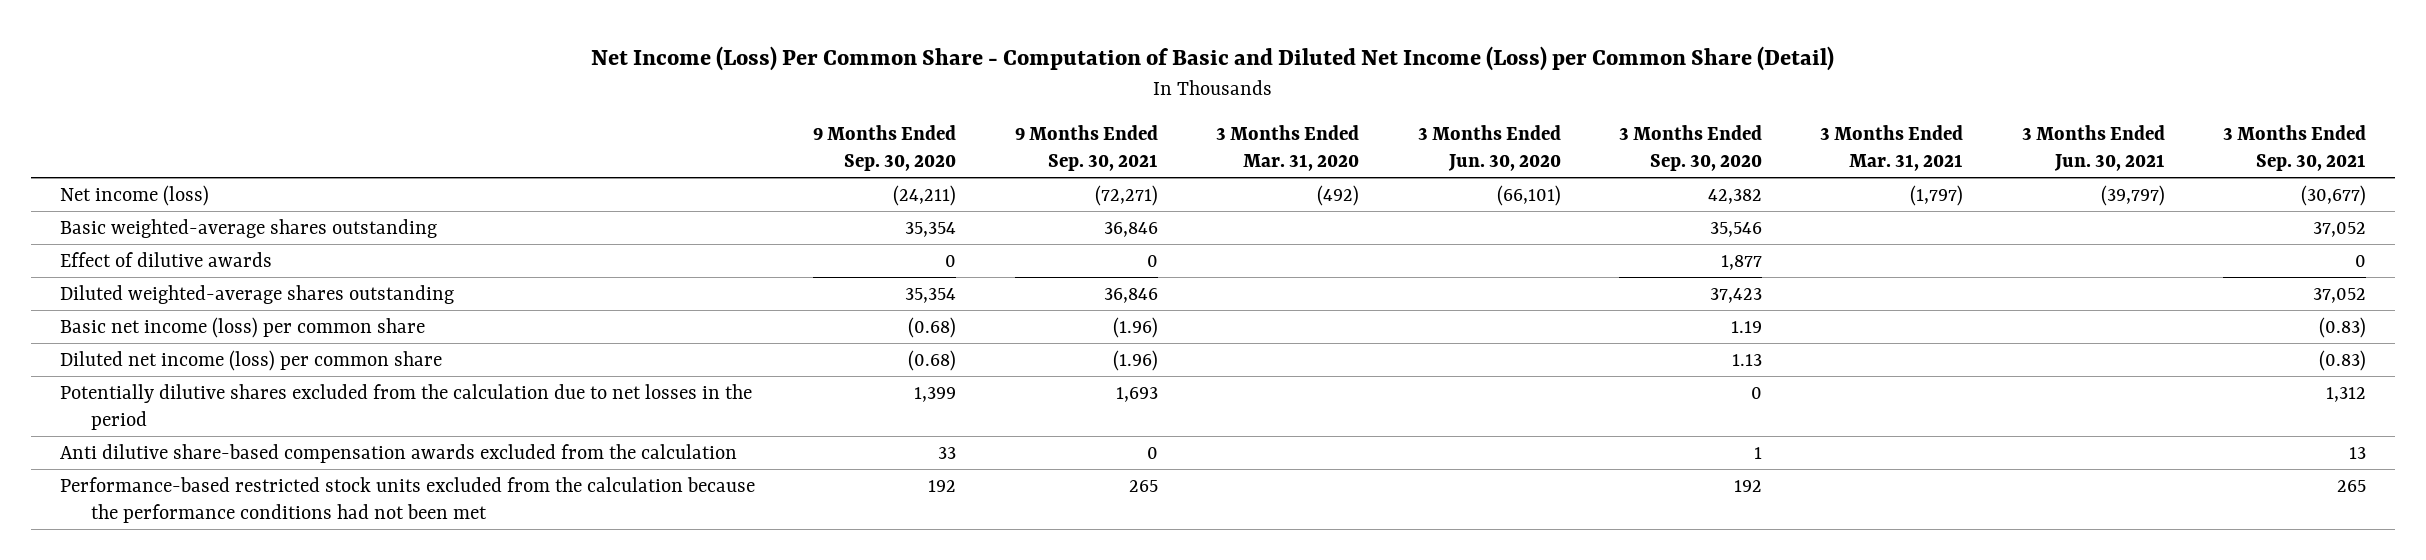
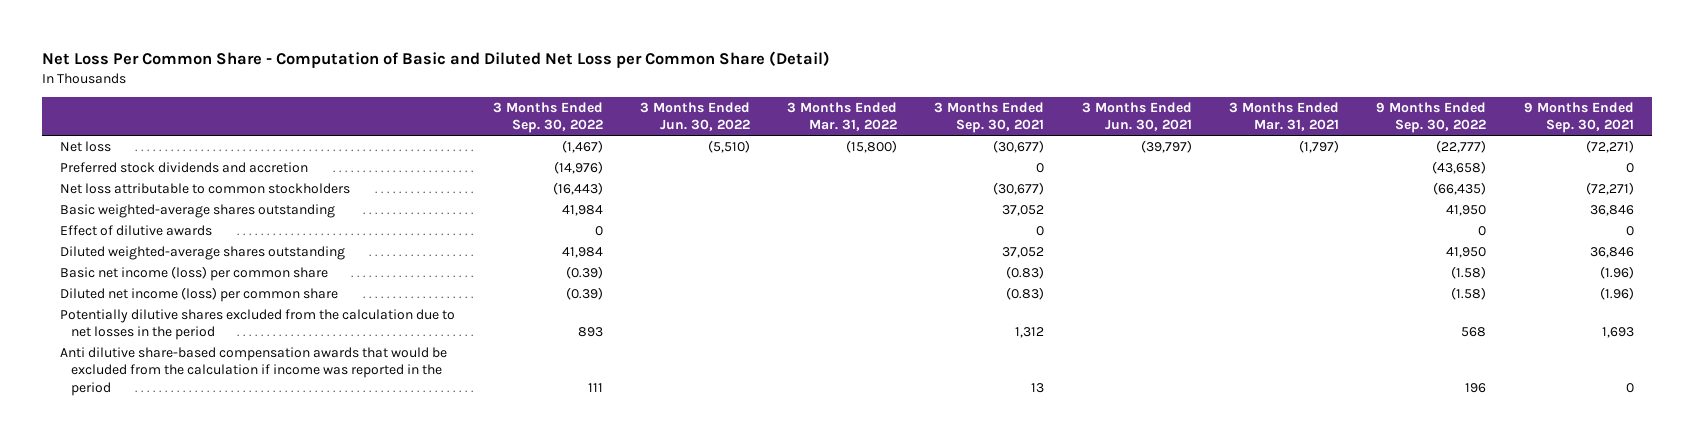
[591,46,1835,72] Net Income (Loss) Per Common Share - Computation of Basic and Diluted Net Income (Loss) per Common Share (Detail) -> [41,50,830,68] Net Loss Per Common Share - Computation of Basic and Diluted Net Loss per Common Share (Detail)
[813,125,957,172] 9 Months Ended Sep. 30, 2020 -> none
[1216,125,1360,172] 3 Months Ended Mar. 31, 2020 -> none
[1417,125,1561,172] 3 Months Ended Jun. 30, 2020 -> none
[1618,125,1762,172] 3 Months Ended Sep. 30, 2020 -> none
none -> [492,102,603,134] 3 Months Ended Sep. 30, 2022
none -> [639,102,750,132] 3 Months Ended Jun. 30, 2022
none -> [787,102,898,132] 3 Months Ended Mar. 31, 2022
none -> [1376,102,1487,134] 9 Months Ended Sep. 30, 2022
[59,184,209,206] Net income (loss) -> [60,141,112,153] Net loss
none -> [60,162,309,174] Preferred stock dividends and accretion
none -> [60,183,351,195] Net loss attributable to common stockholders
[59,476,755,523] Performance-based restricted stock units excluded from the calculation because the performance conditions had not been met -> none
[59,443,737,463] Anti dilutive share-based compensation awards excluded from the calculation -> [60,347,448,396] Anti dilutive share-based compensation awards that would be excluded from the calculation if income was reported in the period

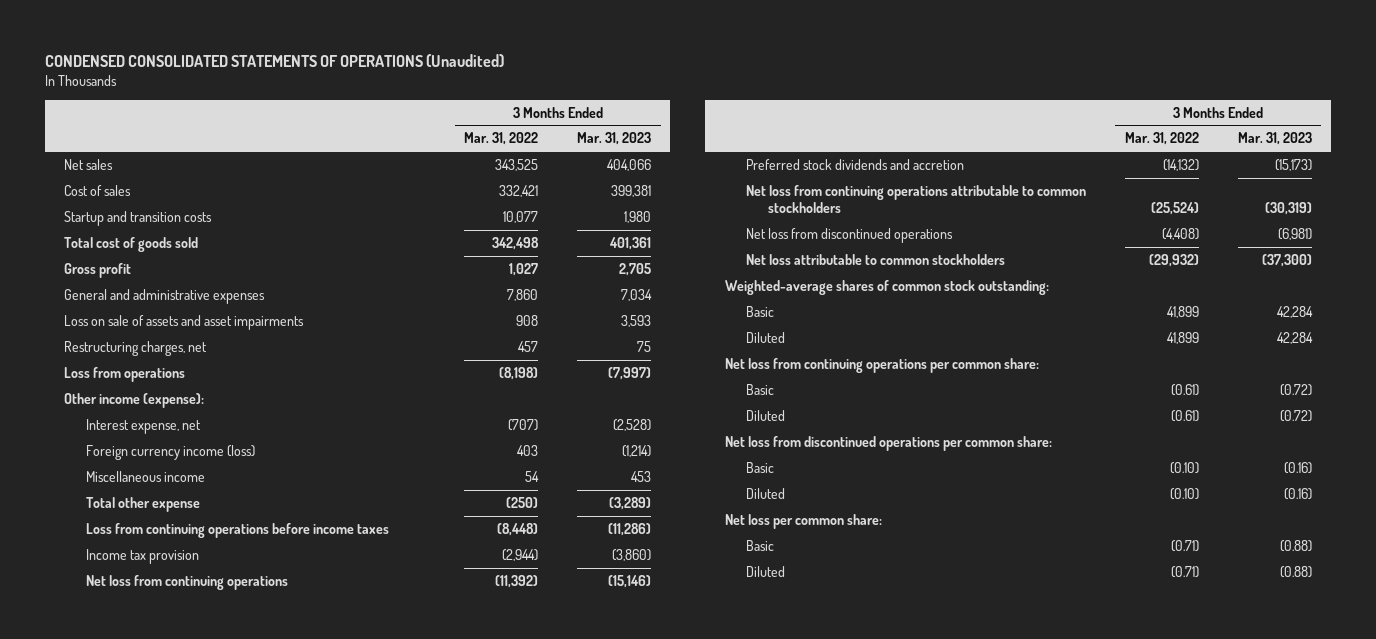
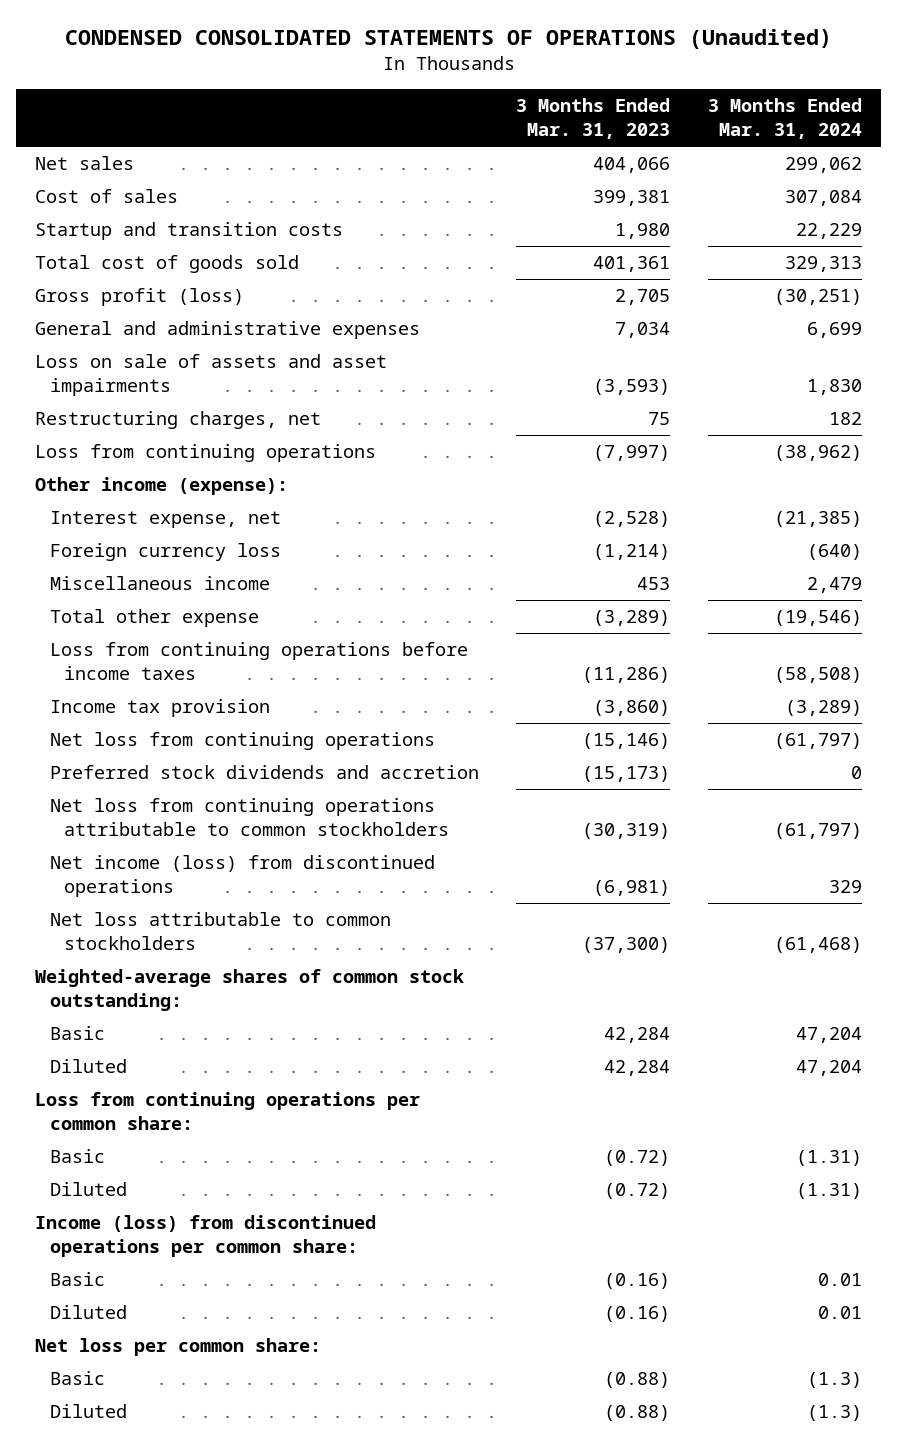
[464,132,539,146] Mar. 31, 2022 -> none
none -> [708,98,863,140] 3 Months Ended Mar. 31, 2024
[64,262,132,278] Gross profit -> [34,288,244,307] Gross profit (loss)
[621,314,652,327] 3,593 -> [593,379,671,396] (3,593)
[64,366,186,382] Loss from operations -> [34,444,376,463] Loss from continuing operations
[85,444,255,460] Foreign currency income (loss) -> [49,543,281,562] Foreign currency loss
[746,227,954,243] Net loss from discontinued operations -> [49,855,435,898] Net income (loss) from discontinued operations
[724,357,1039,373] Net loss from continuing operations per common share: -> [34,1092,420,1131] Loss from continuing operations per common share:
[724,435,1052,451] Net loss from discontinued operations per common share: -> [34,1215,376,1258] Income (loss) from discontinued operations per common share:

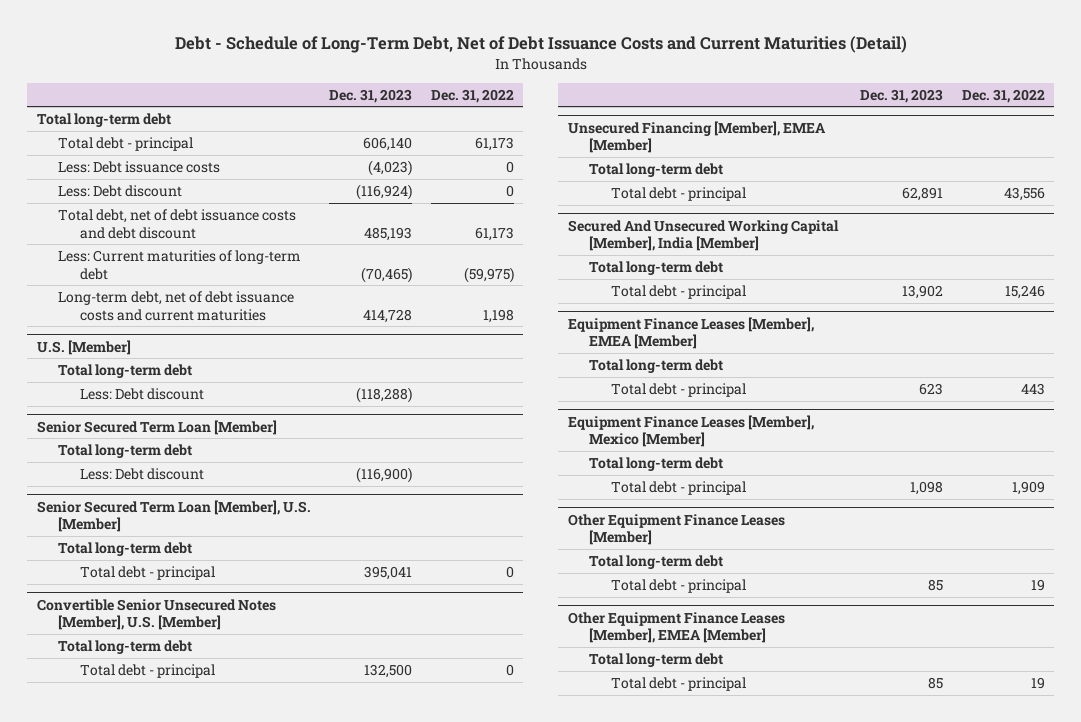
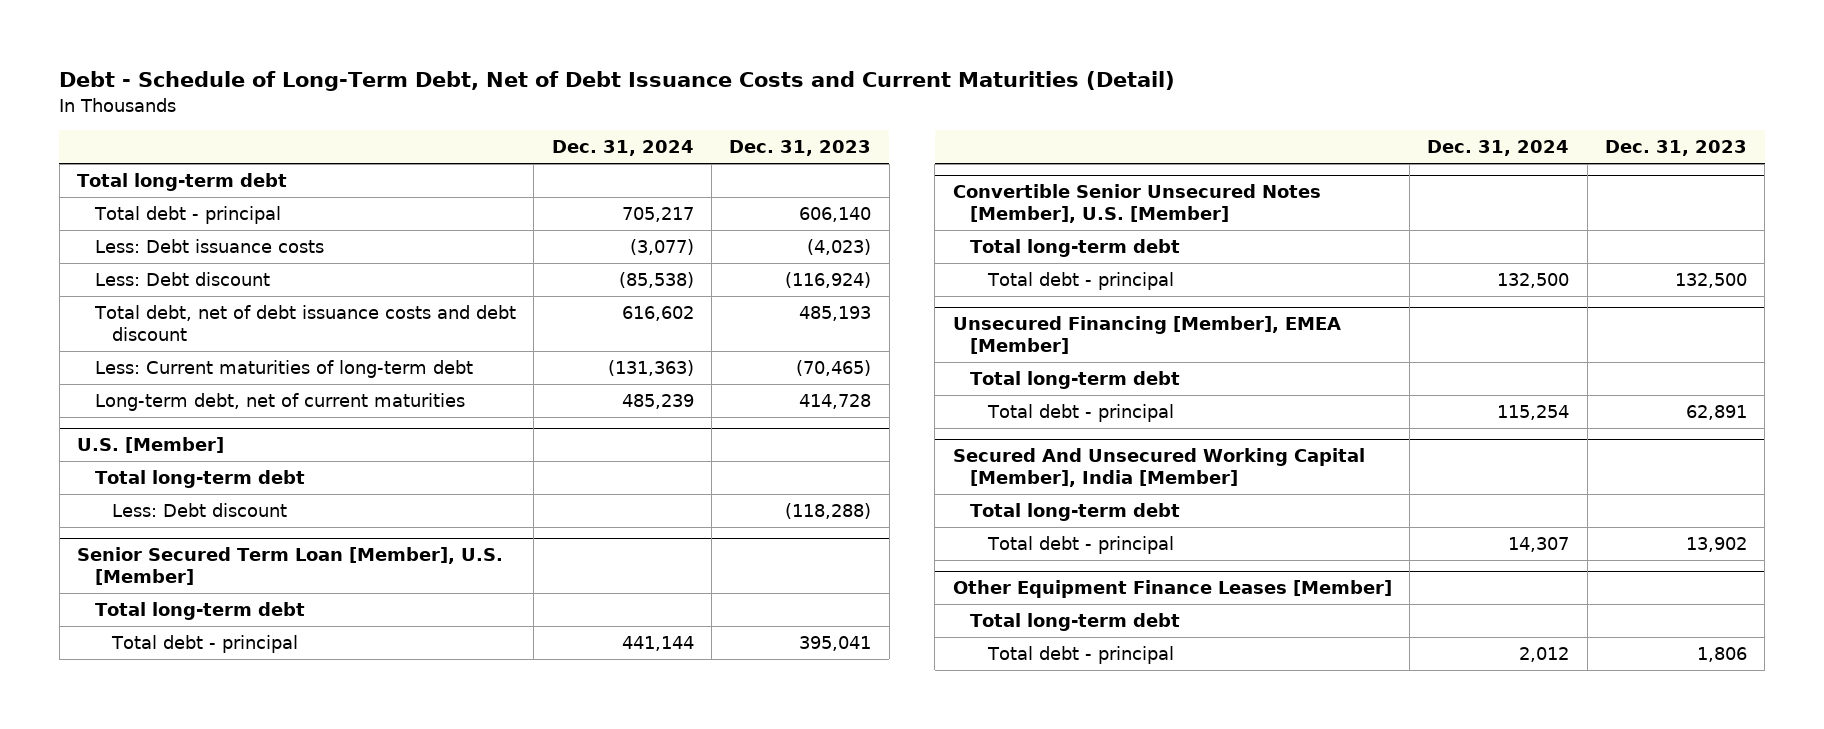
[430,88,514,103] Dec. 31, 2022 -> none
none -> [551,140,694,157] Dec. 31, 2024
[58,290,295,321] Long-term debt, net of debt issuance costs and current maturities -> [94,393,465,412] Long-term debt, net of current maturities
[36,419,277,435] Senior Secured Term Loan [Member] -> none
[58,443,193,458] Total long-term debt -> none
[80,467,205,480] Less: Debt discount -> none
[567,316,814,350] Equipment Finance Leases [Member], EMEA [Member] -> none
[589,358,724,373] Total long-term debt -> none
[611,382,747,397] Total debt - principal -> none
[567,414,814,448] Equipment Finance Leases [Member], Mexico [Member] -> none
[589,456,724,471] Total long-term debt -> none
[611,480,747,495] Total debt - principal -> none
[567,611,785,644] Other Equipment Finance Leases [Member], EMEA [Member] -> none
[589,652,724,667] Total long-term debt -> none
[611,676,747,691] Total debt - principal -> none
[928,578,944,591] 85 -> [1696,647,1747,663] 1,806

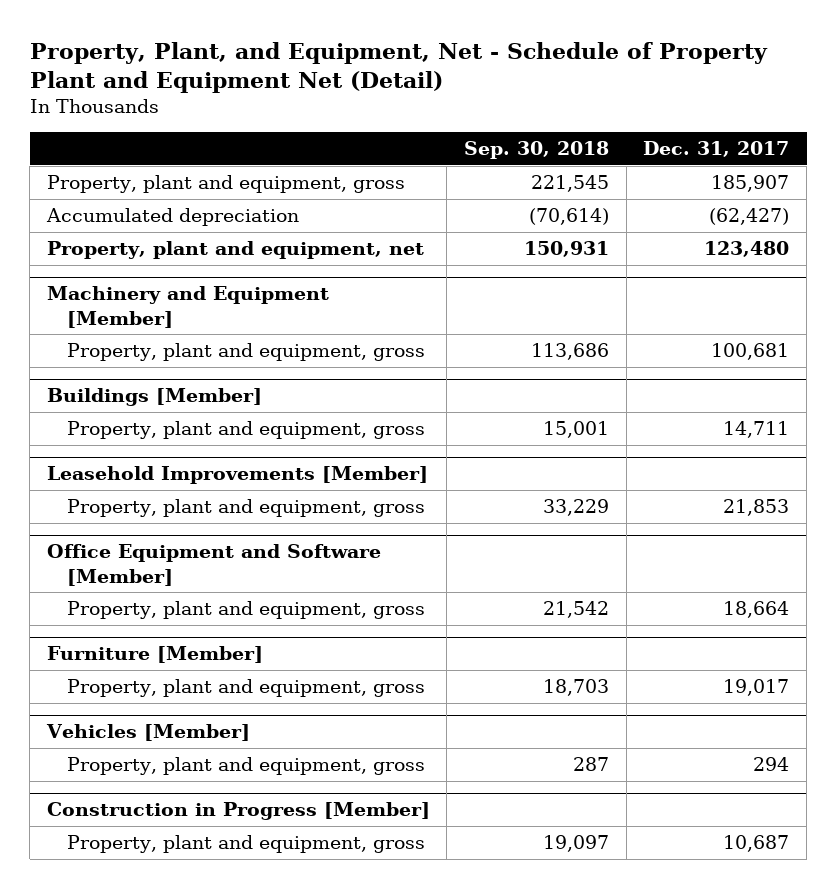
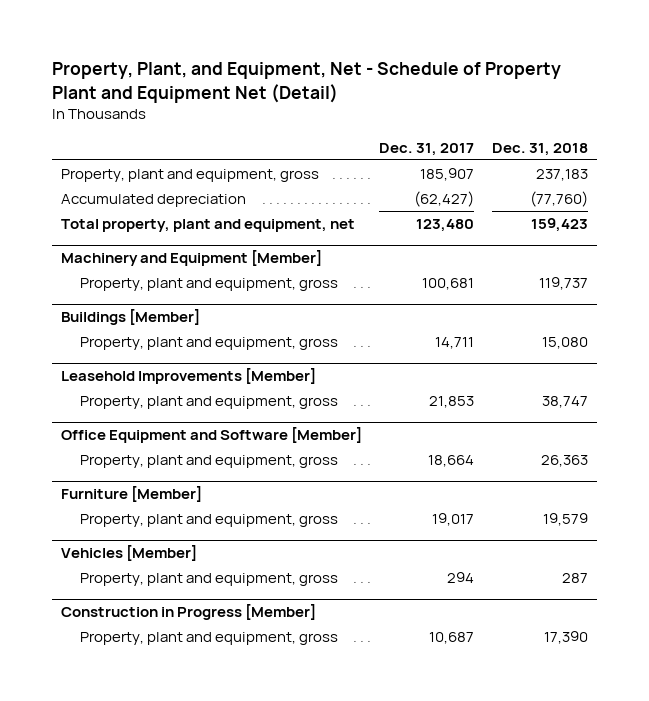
[464,141,610,160] Sep. 30, 2018 -> none
none -> [492,142,589,156] Dec. 31, 2018
[46,241,424,260] Property, plant and equipment, net -> [60,219,355,233] Total property, plant and equipment, net

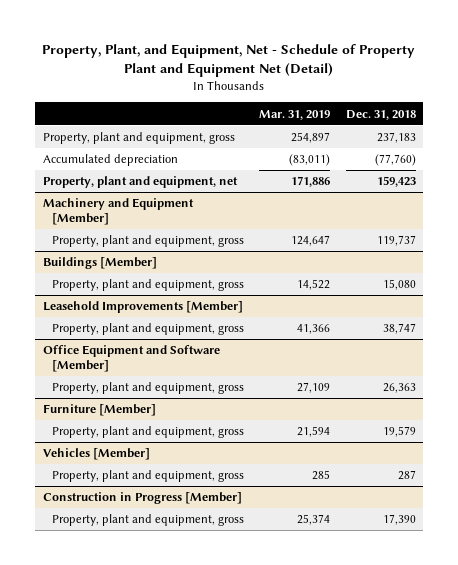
[379,142,475,156] Dec. 31, 2017 -> none
none -> [259,109,331,120] Mar. 31, 2019
[60,219,355,233] Total property, plant and equipment, net -> [42,176,238,189] Property, plant and equipment, net

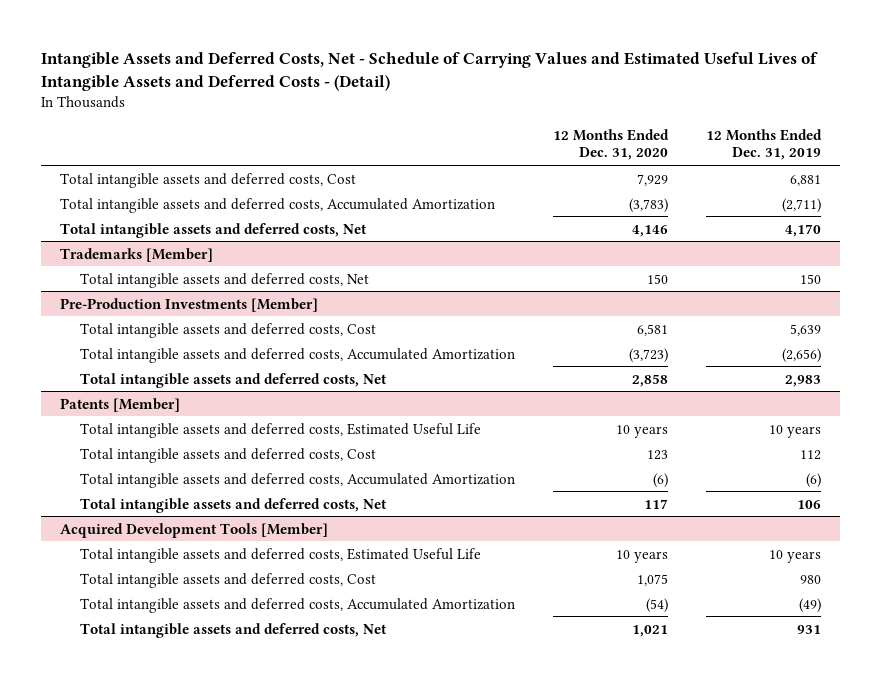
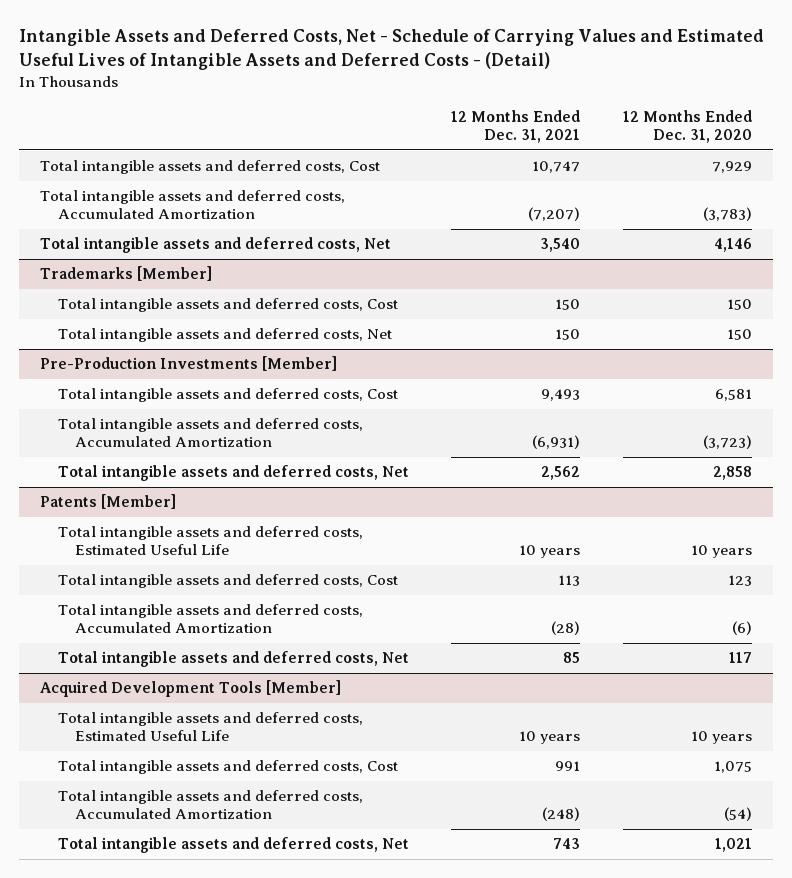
[706,128,823,161] 12 Months Ended Dec. 31, 2019 -> none
none -> [451,110,581,144] 12 Months Ended Dec. 31, 2021
none -> [57,298,398,313] Total intangible assets and deferred costs, Cost

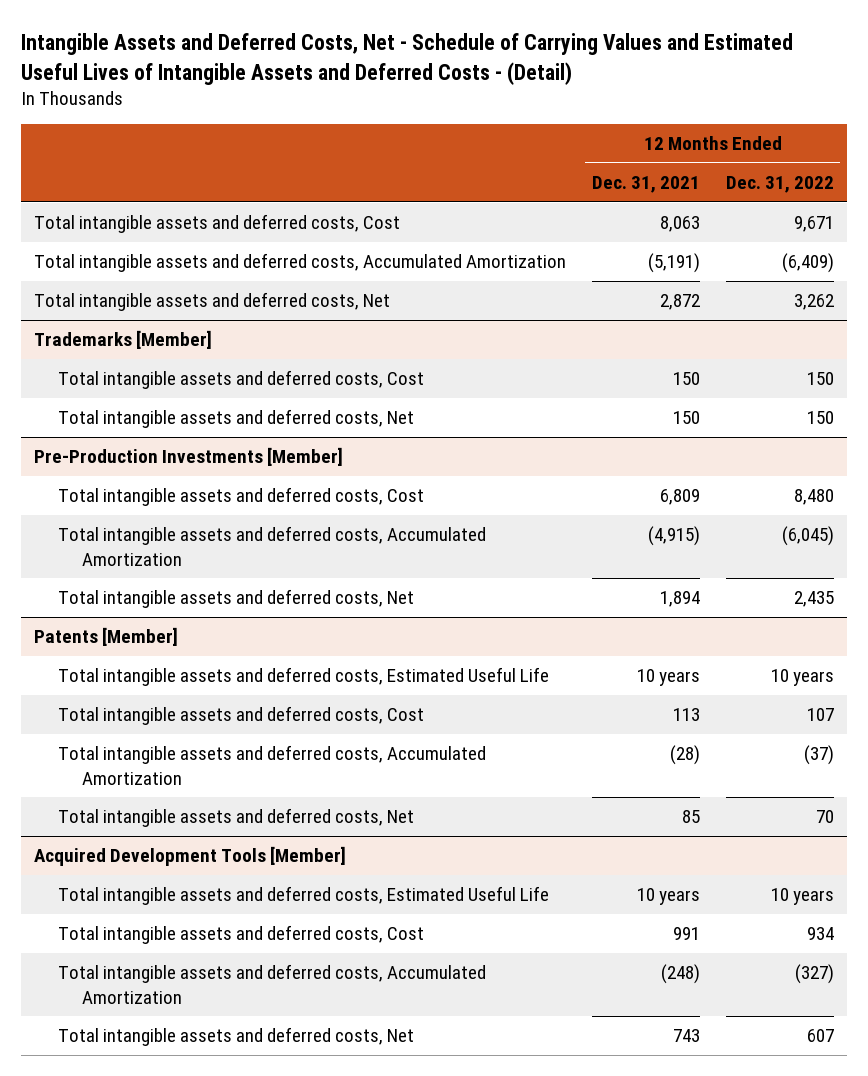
[622,110,752,144] 12 Months Ended Dec. 31, 2020 -> none
none -> [725,176,834,194] Dec. 31, 2022
[532,161,581,174] 10,747 -> [659,216,700,233] 8,063
[528,207,581,222] (7,207) -> [647,253,700,274] (5,191)
[540,238,581,253] 3,540 -> [659,294,700,311] 2,872
[541,389,581,402] 9,493 -> [659,489,700,506] 6,809
[532,435,581,450] (6,931) -> [647,526,700,547] (4,915)
[541,466,581,481] 2,562 -> [659,591,700,608] 1,894

